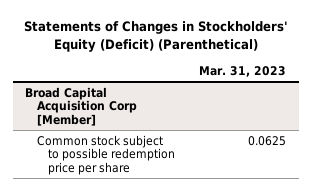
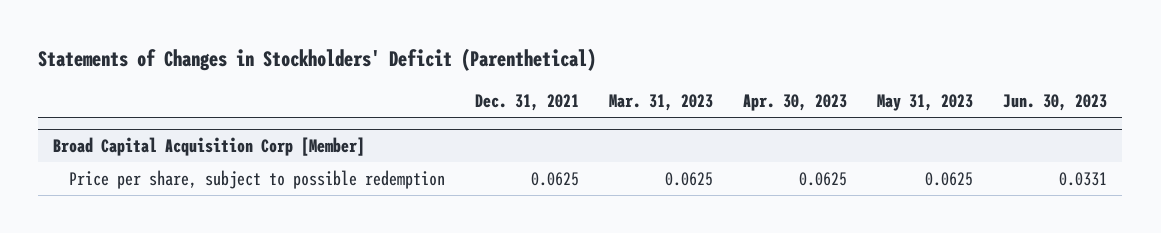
[23,20,288,52] Statements of Changes in Stockholders' Equity (Deficit) (Parenthetical) -> [38,48,597,72] Statements of Changes in Stockholders' Deficit (Parenthetical)
none -> [475,94,580,112] Dec. 31, 2021
none -> [743,94,848,112] Apr. 30, 2023
none -> [877,94,974,112] May 31, 2023
none -> [1003,94,1108,112] Jun. 30, 2023
[36,134,175,175] Common stock subject to possible redemption price per share -> [68,169,445,189] Price per share, subject to possible redemption

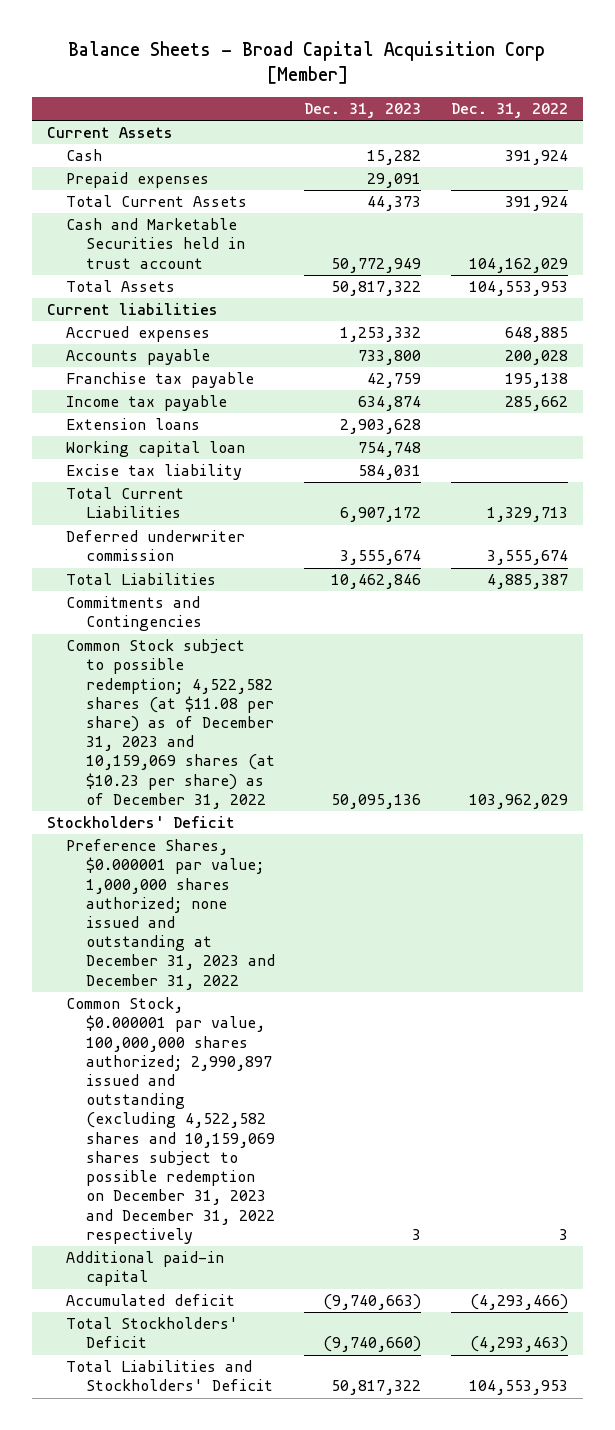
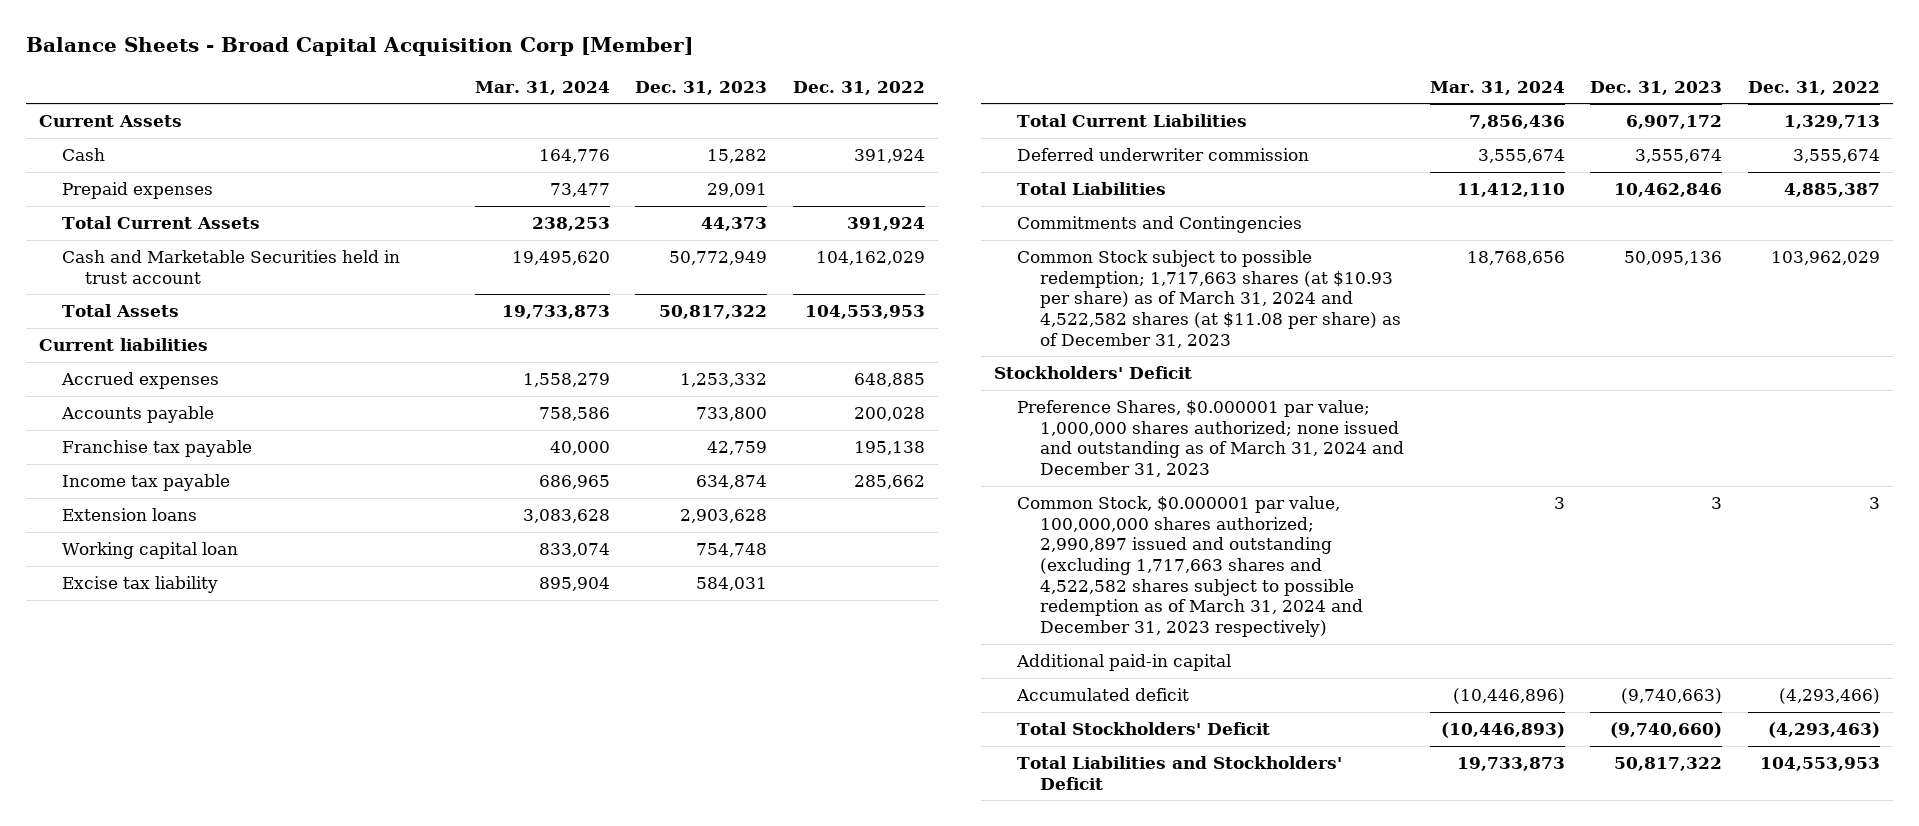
none -> [474,80,610,95] Mar. 31, 2024
[66,639,275,809] Common Stock subject to possible redemption; 4,522,582 shares (at $11.08 per share) as of December 31, 2023 and 10,159,069 shares (at $10.23 per share) as of December 31, 2022 -> [1016,250,1401,348] Common Stock subject to possible redemption; 1,717,663 shares (at $10.93 per share) as of March 31, 2024 and 4,522,582 shares (at $11.08 per share) as of December 31, 2023
[66,839,275,990] Preference Shares, $0.000001 par value; 1,000,000 shares authorized; none issued and outstanding at December 31, 2023 and December 31, 2022 -> [1016,400,1404,478] Preference Shares, $0.000001 par value; 1,000,000 shares authorized; none issued and outstanding as of March 31, 2024 and December 31, 2023
[66,997,275,1244] Common Stock, $0.000001 par value, 100,000,000 shares authorized; 2,990,897 issued and outstanding (excluding 4,522,582 shares and 10,159,069 shares subject to possible redemption on December 31, 2023 and December 31, 2022 respectively -> [1016,496,1363,638] Common Stock, $0.000001 par value, 100,000,000 shares authorized; 2,990,897 issued and outstanding (excluding 1,717,663 shares and 4,522,582 shares subject to possible redemption as of March 31, 2024 and December 31, 2023 respectively)

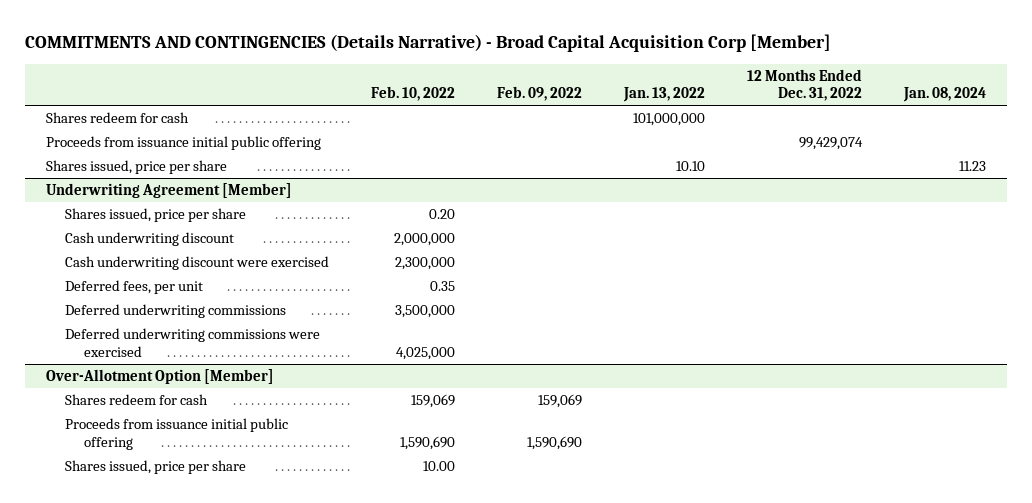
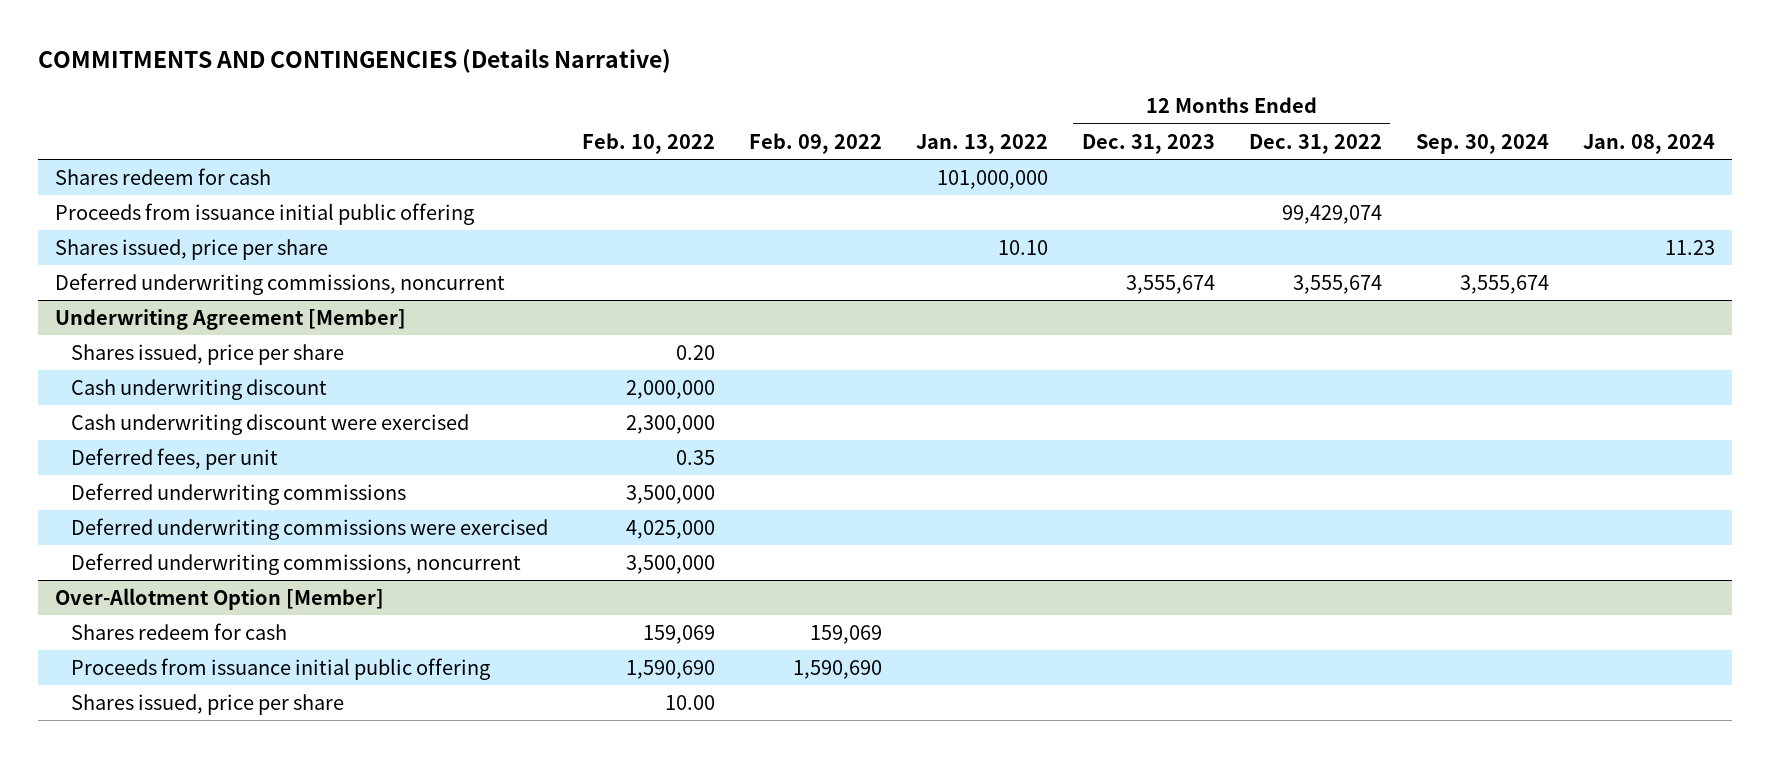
[25,34,832,53] COMMITMENTS AND CONTINGENCIES (Details Narrative) - Broad Capital Acquisition Corp [Member] -> [37,49,671,74] COMMITMENTS AND CONTINGENCIES (Details Narrative)
none -> [1081,133,1215,154] Dec. 31, 2023
none -> [1416,133,1550,154] Sep. 30, 2024
none -> [54,272,505,295] Deferred underwriting commissions, noncurrent
none -> [70,552,521,575] Deferred underwriting commissions, noncurrent

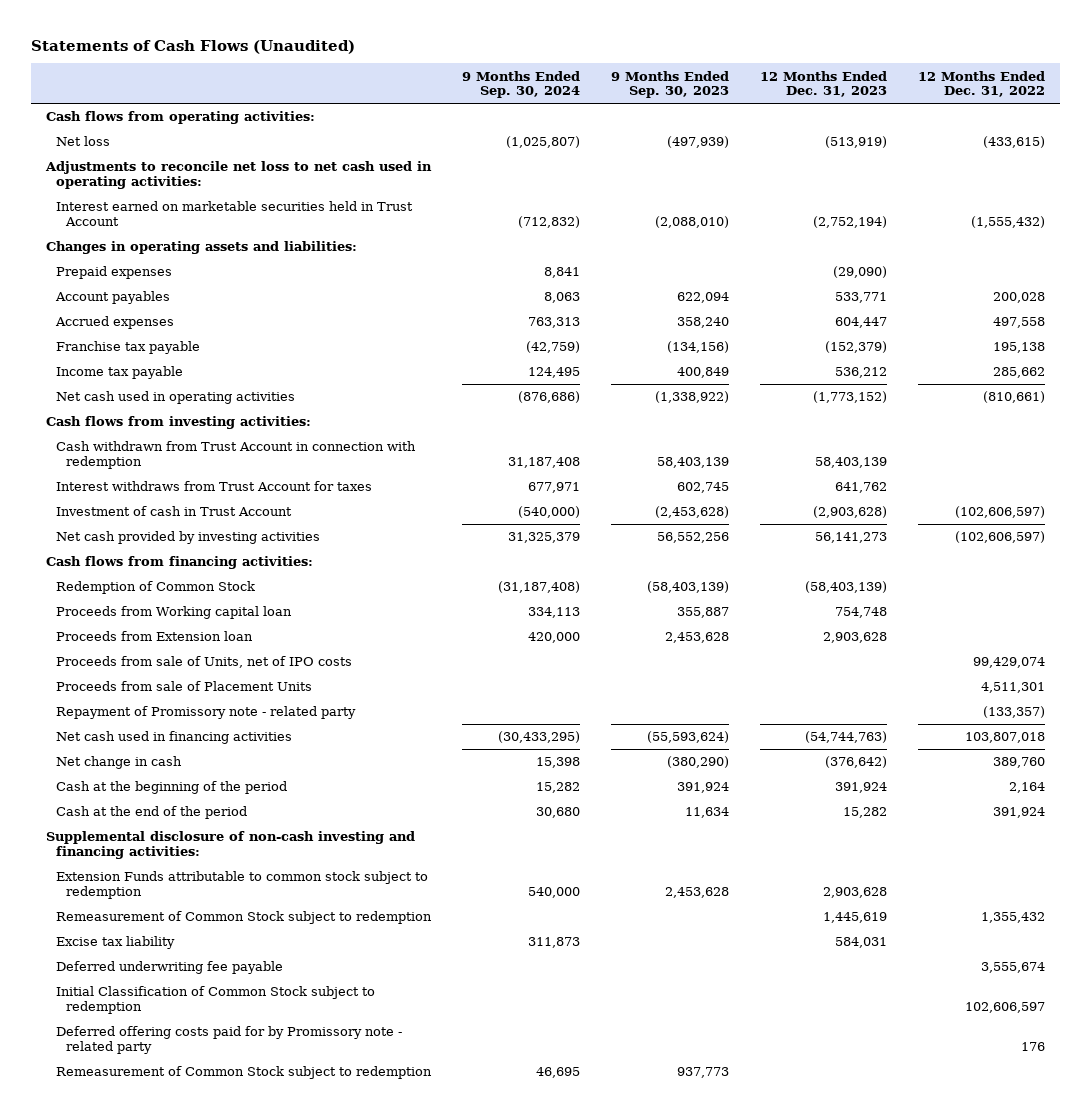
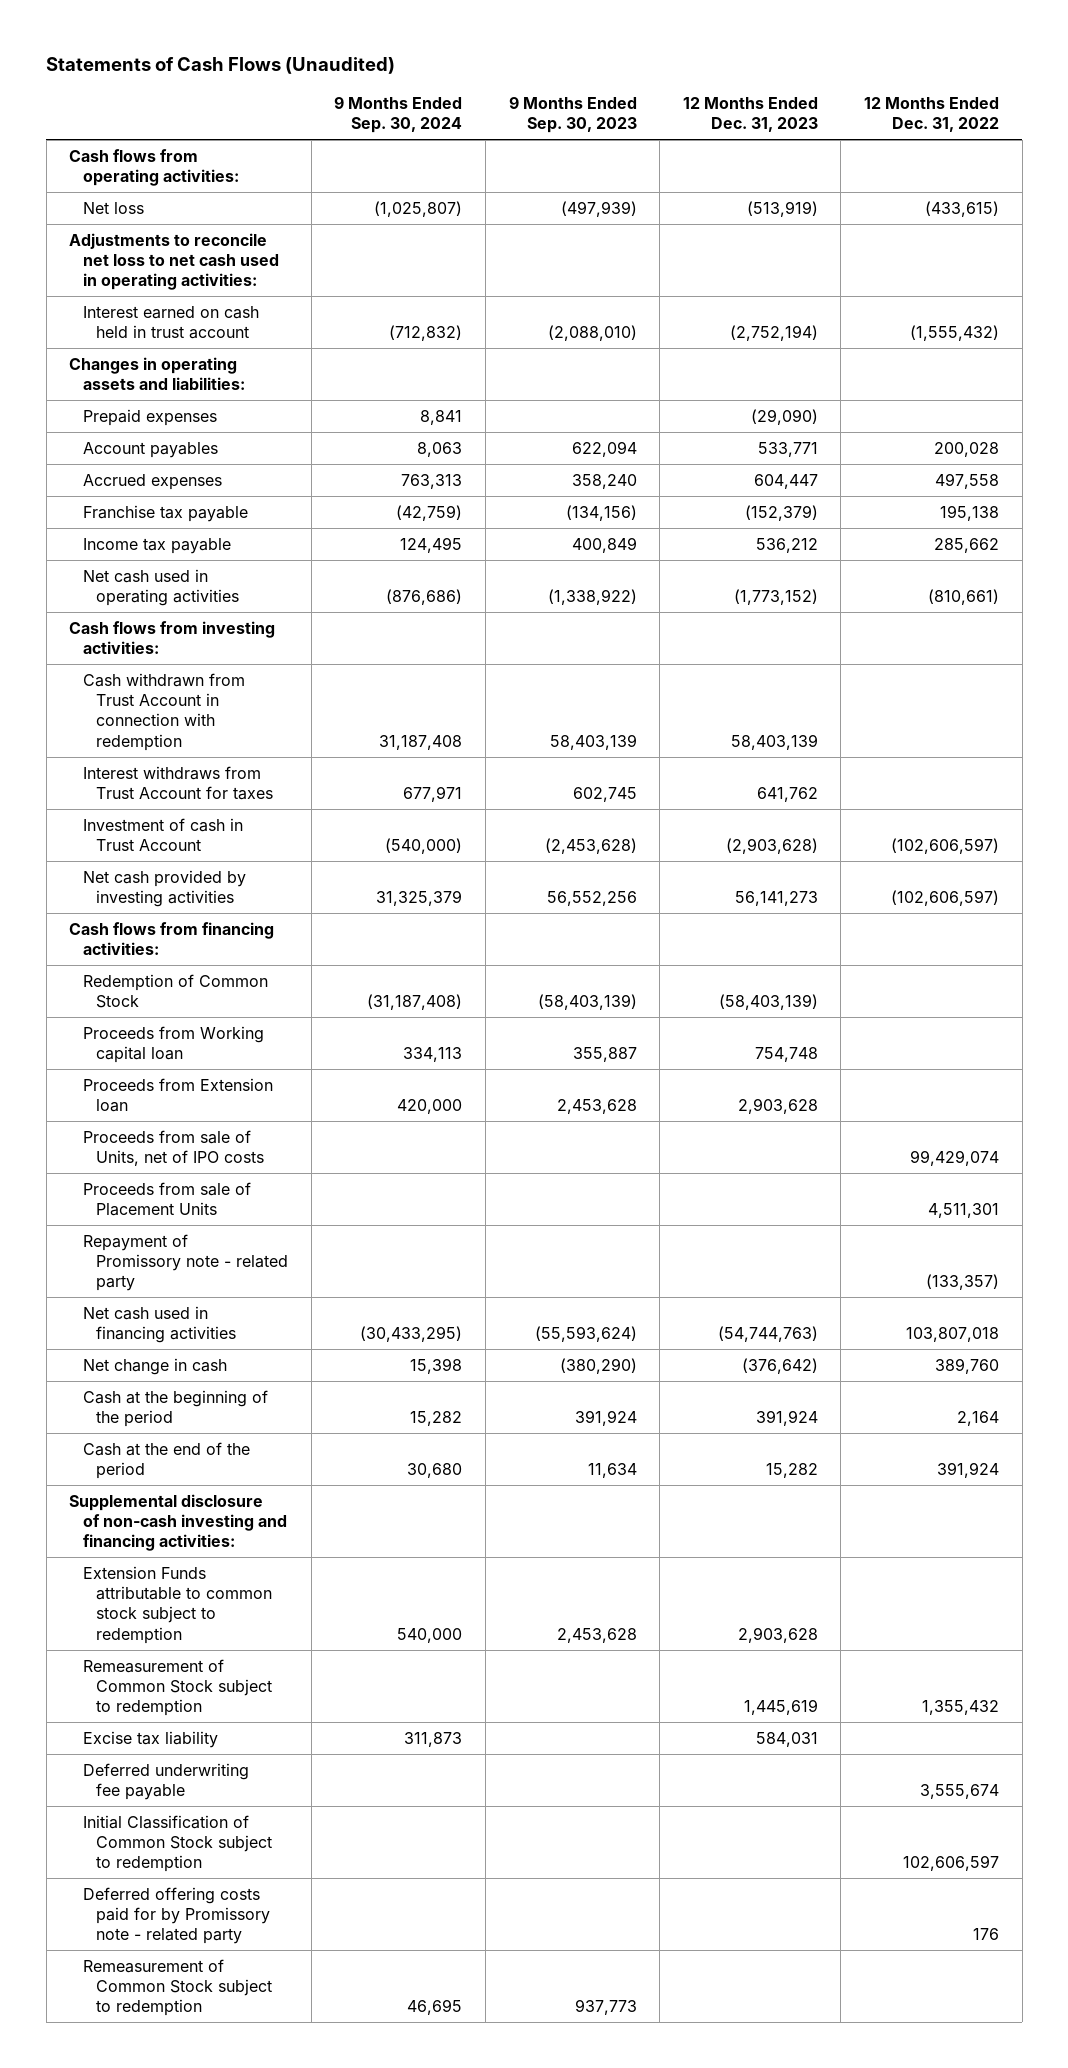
[56,201,414,227] Interest earned on marketable securities held in Trust Account -> [82,305,259,340] Interest earned on cash held in trust account

